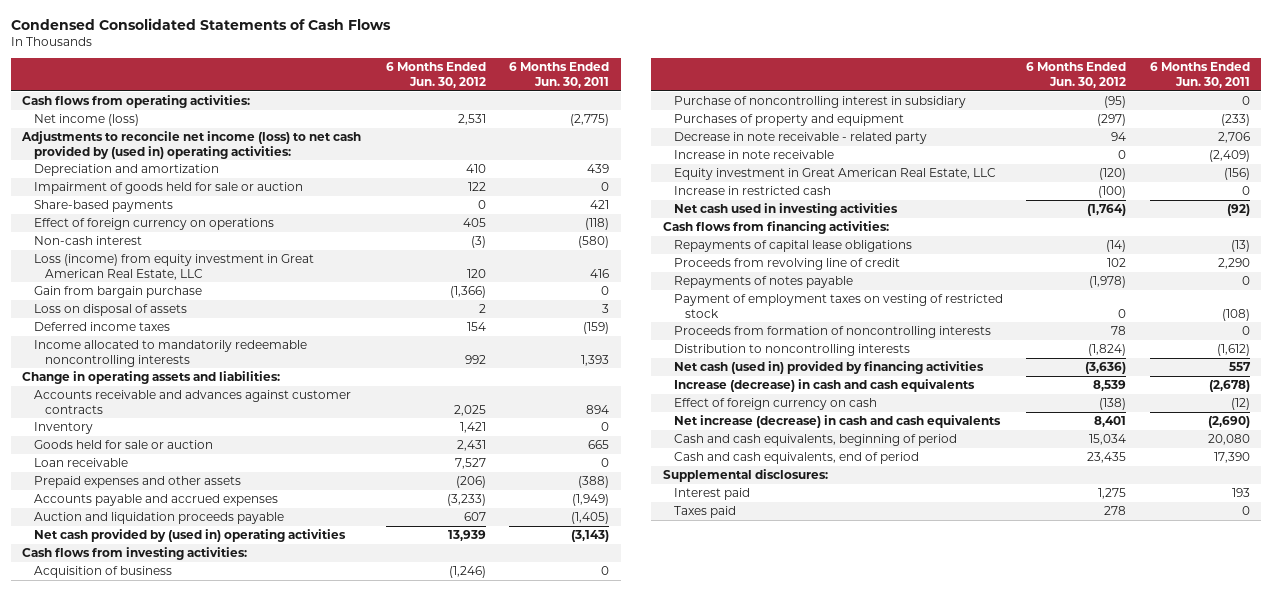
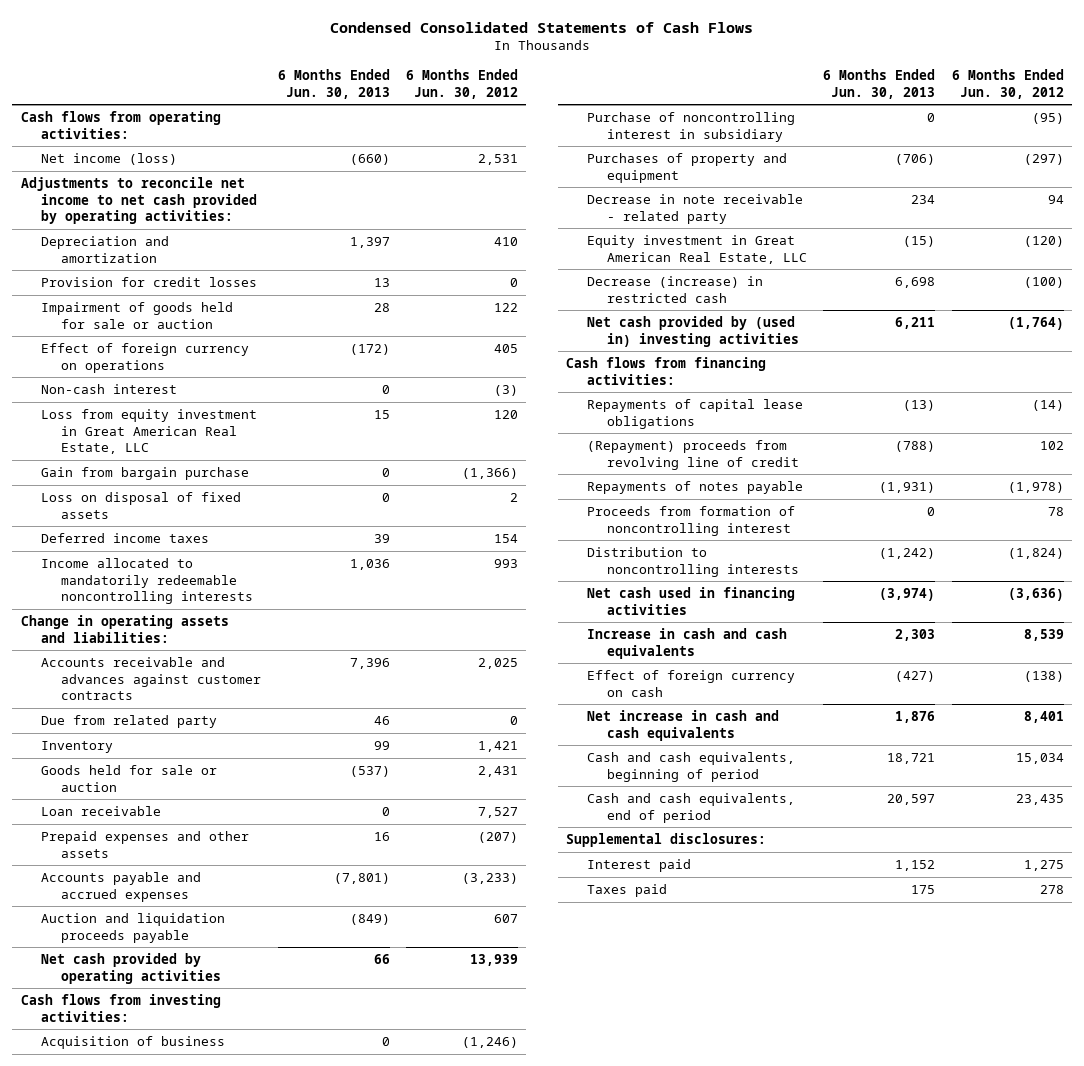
[509,62,610,88] 6 Months Ended Jun. 30, 2011 -> none
none -> [277,69,390,99] 6 Months Ended Jun. 30, 2013
[21,131,362,159] Adjustments to reconcile net income (loss) to net cash provided by (used in) operating activities: -> [20,177,257,225] Adjustments to reconcile net income to net cash provided by operating activities:
none -> [40,277,257,288] Provision for credit losses
[33,200,173,213] Share-based payments -> none
[33,254,314,280] Loss (income) from equity investment in Great American Real Estate, LLC -> [40,409,257,455] Loss from equity investment in Great American Real Estate, LLC
[33,304,187,317] Loss on disposal of assets -> [40,492,241,519] Loss on disposal of fixed assets
[464,354,486,364] 992 -> [493,559,518,569] 993
none -> [40,715,217,729] Due from related party
[455,476,486,489] (206) -> [477,832,518,844] (207)
[33,529,346,543] Net cash provided by (used in) operating activities -> [40,953,222,984] Net cash provided by operating activities
[674,150,835,160] Increase in note receivable -> none
[674,186,832,196] Increase in restricted cash -> [586,276,763,303] Decrease (increase) in restricted cash
[674,203,899,217] Net cash used in investing activities -> [586,316,800,347] Net cash provided by (used in) investing activities
[674,258,901,271] Proceeds from revolving line of credit -> [586,440,800,470] (Repayment) proceeds from revolving line of credit
[674,294,1004,318] Payment of employment taxes on vesting of restricted stock -> none
[674,326,992,339] Proceeds from formation of noncontrolling interests -> [586,506,795,536] Proceeds from formation of noncontrolling interest
[674,361,985,375] Net cash (used in) provided by financing activities -> [586,587,795,615] Net cash used in financing activities
[674,379,976,393] Increase (decrease) in cash and cash equivalents -> [586,628,787,659] Increase in cash and cash equivalents
[674,415,1002,429] Net increase (decrease) in cash and cash equivalents -> [586,710,779,741] Net increase in cash and cash equivalents

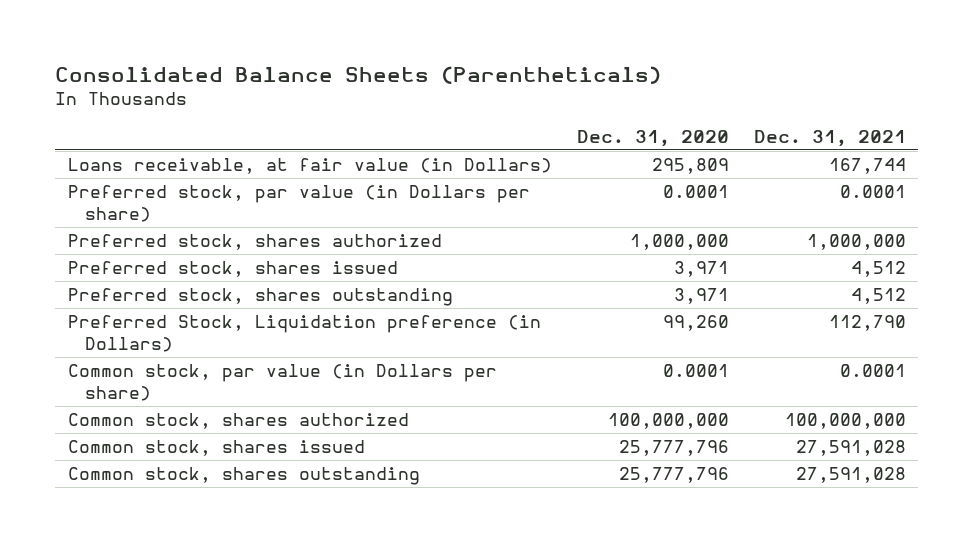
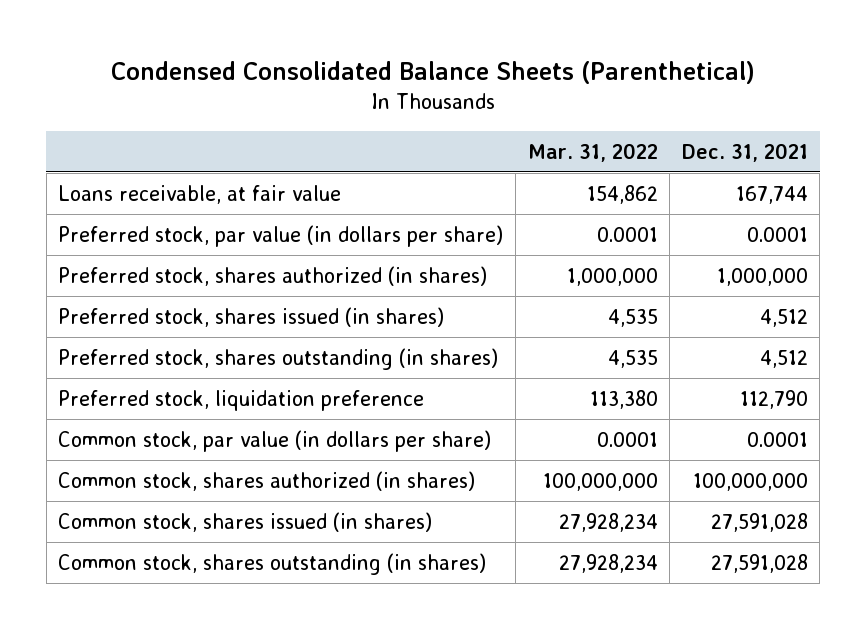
[55,66,662,85] Consolidated Balance Sheets (Parentheticals) -> [111,61,756,85] Condensed Consolidated Balance Sheets (Parenthetical)
[576,129,729,147] Dec. 31, 2020 -> none
none -> [527,142,658,162] Mar. 31, 2022
[67,158,552,175] Loans receivable, at fair value (in Dollars) -> [58,184,342,204] Loans receivable, at fair value
[67,185,530,223] Preferred stock, par value (in Dollars per share) -> [58,224,504,247] Preferred stock, par value (in dollars per share)
[67,234,442,251] Preferred stock, shares authorized -> [58,265,488,286] Preferred stock, shares authorized (in shares)
[67,261,398,278] Preferred stock, shares issued -> [58,306,445,327] Preferred stock, shares issued (in shares)
[67,288,453,307] Preferred stock, shares outstanding -> [58,347,499,370] Preferred stock, shares outstanding (in shares)
[67,315,541,353] Preferred Stock, Liquidation preference (in Dollars) -> [58,389,425,411] Preferred stock, liquidation preference
[67,364,497,402] Common stock, par value (in Dollars per share) -> [58,429,492,452] Common stock, par value (in dollars per share)
[67,413,409,430] Common stock, shares authorized -> [58,470,476,491] Common stock, shares authorized (in shares)
[67,440,365,457] Common stock, shares issued -> [58,511,433,532] Common stock, shares issued (in shares)
[67,467,420,486] Common stock, shares outstanding -> [58,552,487,575] Common stock, shares outstanding (in shares)

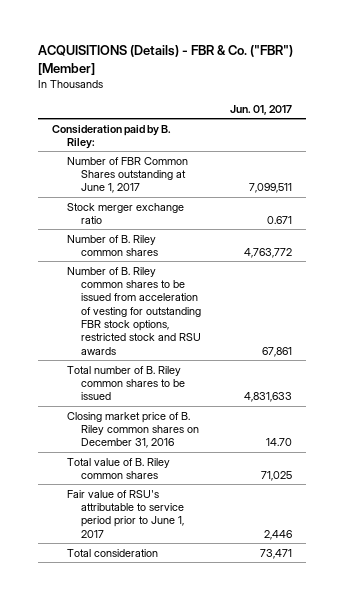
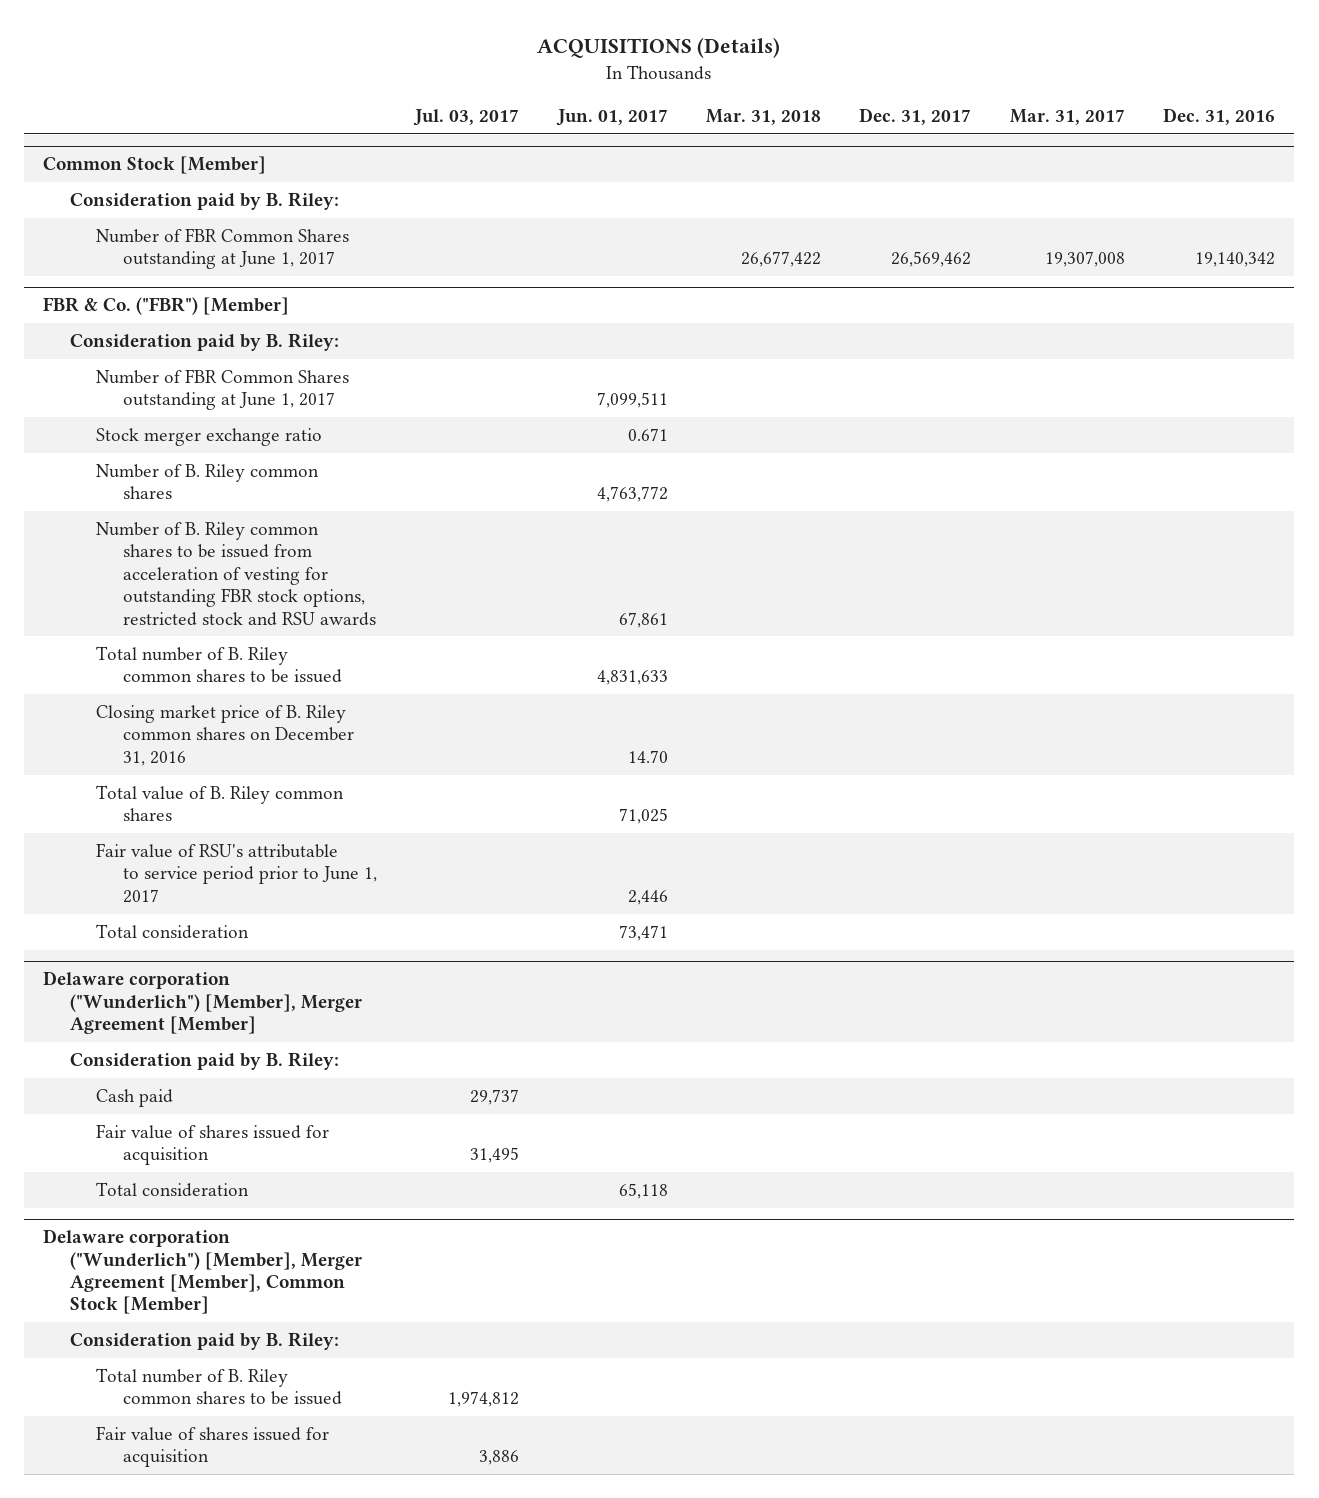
[37,45,293,75] ACQUISITIONS (Details) - FBR & Co. ("FBR") [Member] -> [537,37,781,59] ACQUISITIONS (Details)
none -> [413,108,520,126] Jul. 03, 2017
none -> [706,108,822,125] Mar. 31, 2018
none -> [859,107,972,125] Dec. 31, 2017
none -> [1009,108,1125,125] Mar. 31, 2017
none -> [1163,107,1276,125] Dec. 31, 2016
none -> [43,156,267,175] Common Stock [Member]
none -> [96,228,350,270] Number of FBR Common Shares outstanding at June 1, 2017
none -> [43,297,290,316] FBR & Co. ("FBR") [Member]
none -> [69,333,339,352] Consideration paid by B. Riley:
none -> [43,971,362,1035] Delaware corporation ("Wunderlich") [Member], Merger Agreement [Member]
none -> [69,1052,339,1071] Consideration paid by B. Riley:
none -> [96,1089,174,1108] Cash paid
none -> [96,1124,330,1166] Fair value of shares issued for acquisition
none -> [96,1182,250,1198] Total consideration
none -> [43,1229,362,1315] Delaware corporation ("Wunderlich") [Member], Merger Agreement [Member], Common Stock [Member]
none -> [69,1332,339,1351] Consideration paid by B. Riley:
none -> [96,1368,342,1406] Total number of B. Riley common shares to be issued
none -> [96,1426,330,1468] Fair value of shares issued for acquisition

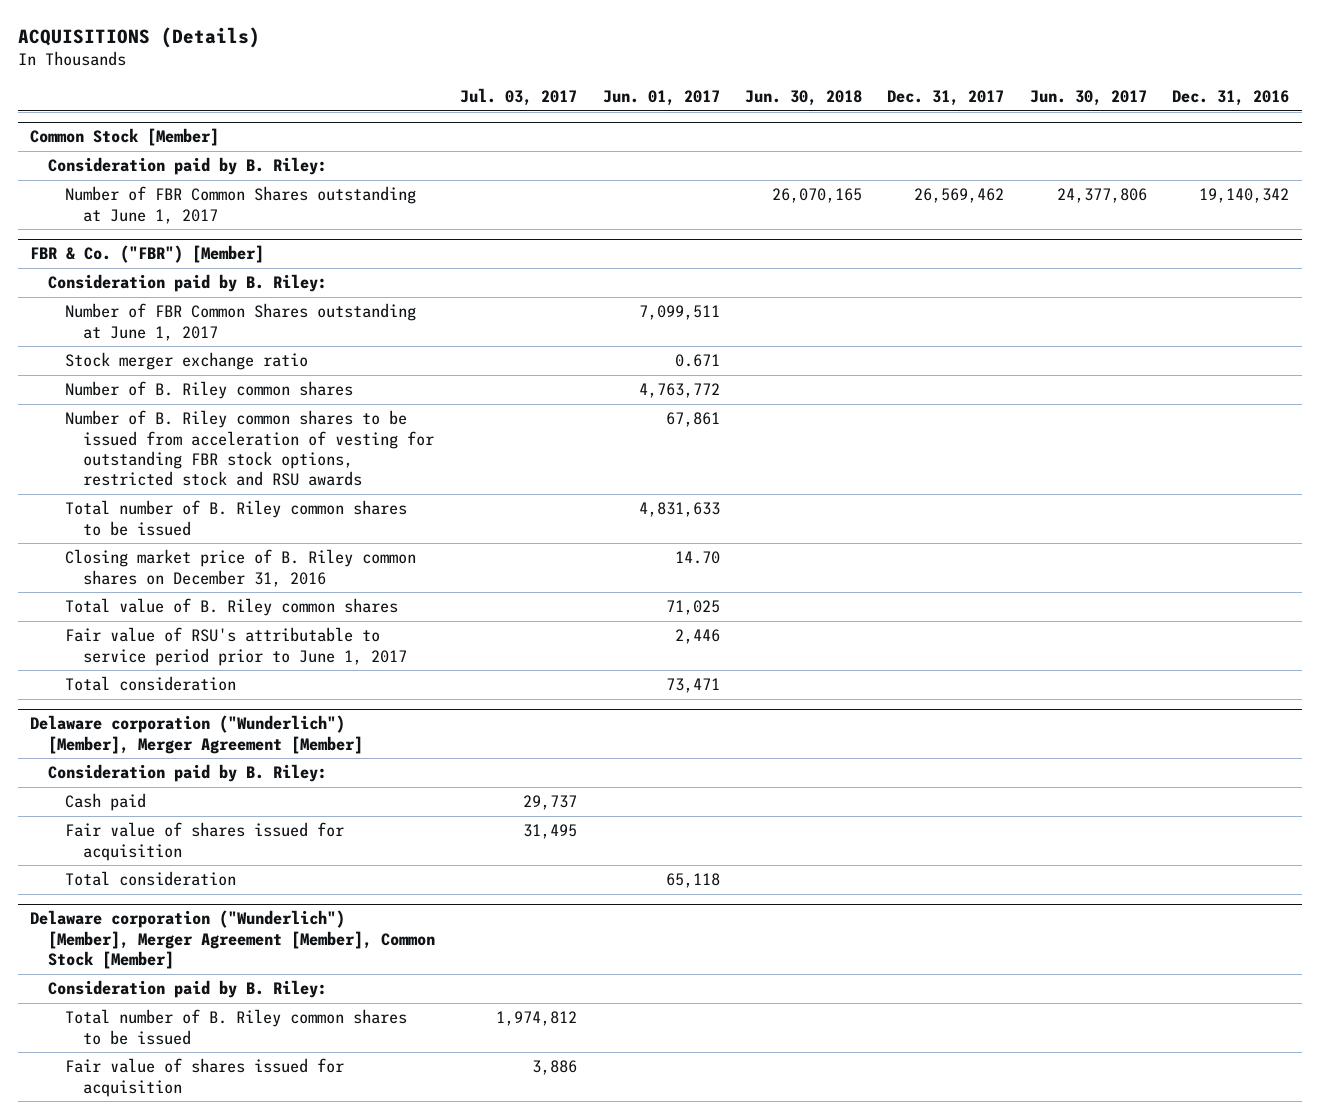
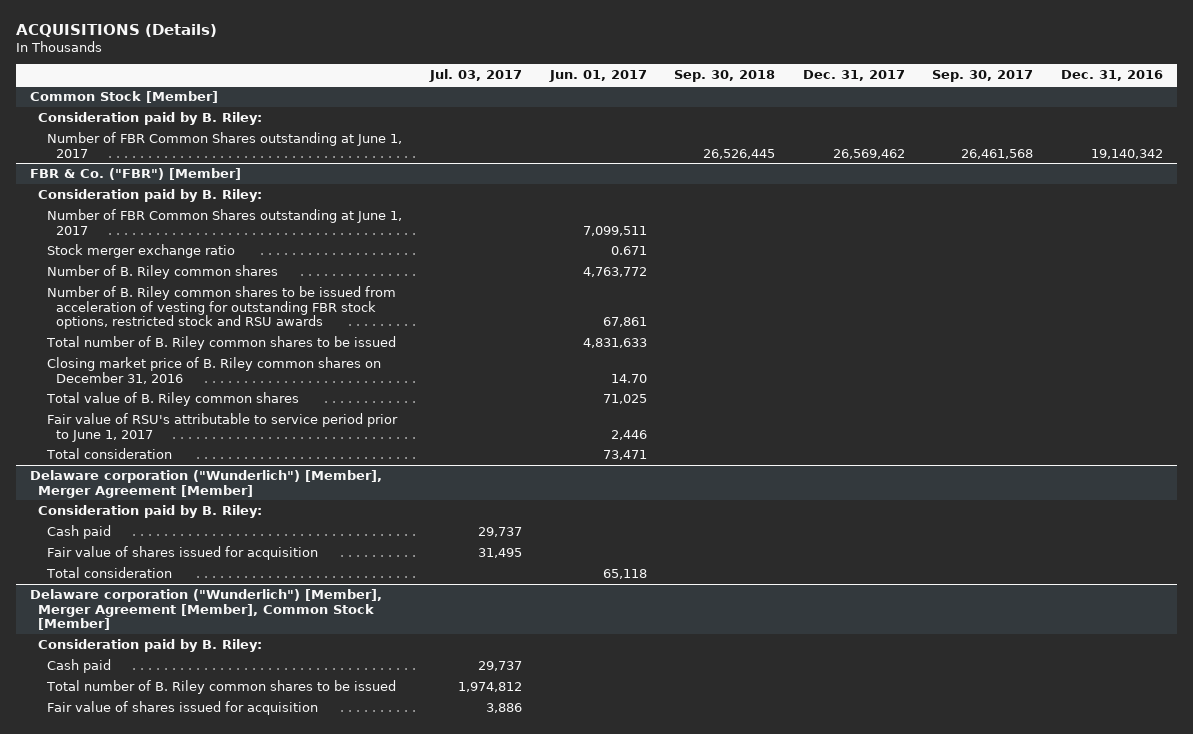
[744,90,862,107] Jun. 30, 2018 -> none
[1029,90,1147,107] Jun. 30, 2017 -> none
none -> [674,70,776,83] Sep. 30, 2018
none -> [932,70,1034,83] Sep. 30, 2017
none -> [47,658,112,673] Cash paid

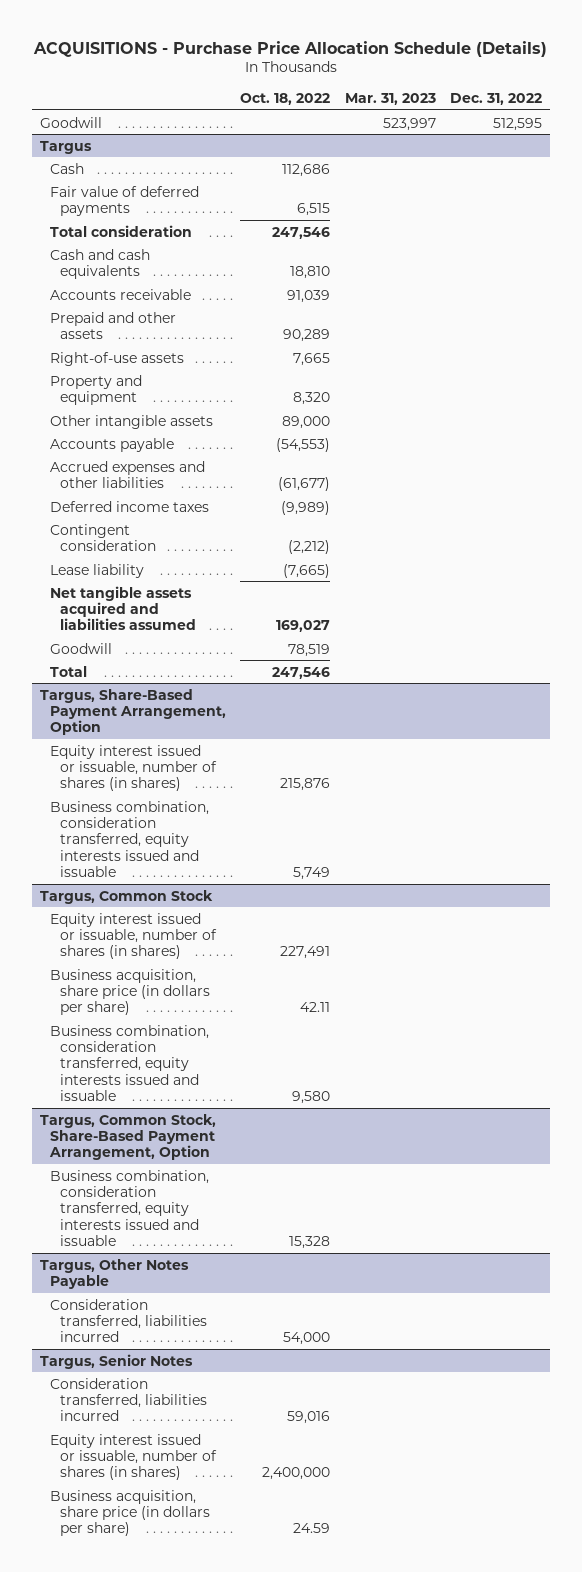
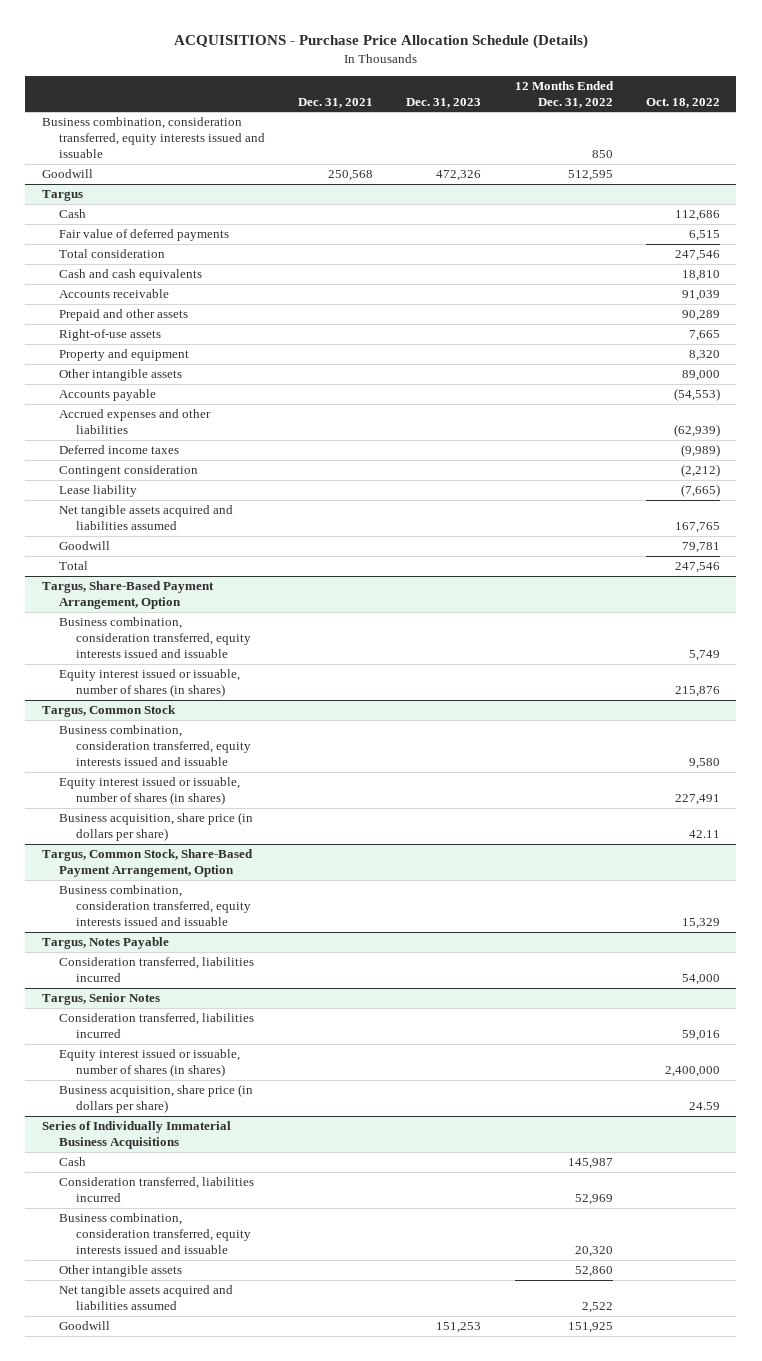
[344,92,436,105] Mar. 31, 2023 -> none
[450,92,543,105] Dec. 31, 2022 -> none
none -> [298,97,374,108] Dec. 31, 2021
none -> [406,97,482,108] Dec. 31, 2023
none -> [514,80,614,108] 12 Months Ended Dec. 31, 2022
none -> [41,117,265,158] Business combination, consideration transferred, equity interests issued and issuable
[278,476,331,491] (61,677) -> [673,424,720,438] (62,939)
[276,620,331,633] 169,027 -> [674,522,720,534] 167,765
[288,643,331,657] 78,519 -> [681,542,720,554] 79,781
[49,744,217,792] Equity interest issued or issuable, number of shares (in shares) -> [58,669,240,698] Equity interest issued or issuable, number of shares (in shares)
[49,1024,209,1102] Business combination, consideration transferred, equity interests issued and issuable -> [58,725,251,766] Business combination, consideration transferred, equity interests issued and issuable
[289,1236,331,1250] 15,328 -> [681,917,720,929] 15,329
[39,1258,189,1289] Targus, Other Notes Payable -> [41,937,169,950] Targus, Notes Payable
none -> [41,1121,231,1150] Series of Individually Immaterial Business Acquisitions
none -> [58,1157,86,1167] Cash
none -> [58,1177,254,1203] Consideration transferred, liabilities incurred
none -> [58,1213,251,1254] Business combination, consideration transferred, equity interests issued and issuable
none -> [58,1265,182,1278] Other intangible assets
none -> [58,1285,233,1311] Net tangible assets acquired and liabilities assumed
none -> [58,1321,110,1331] Goodwill

